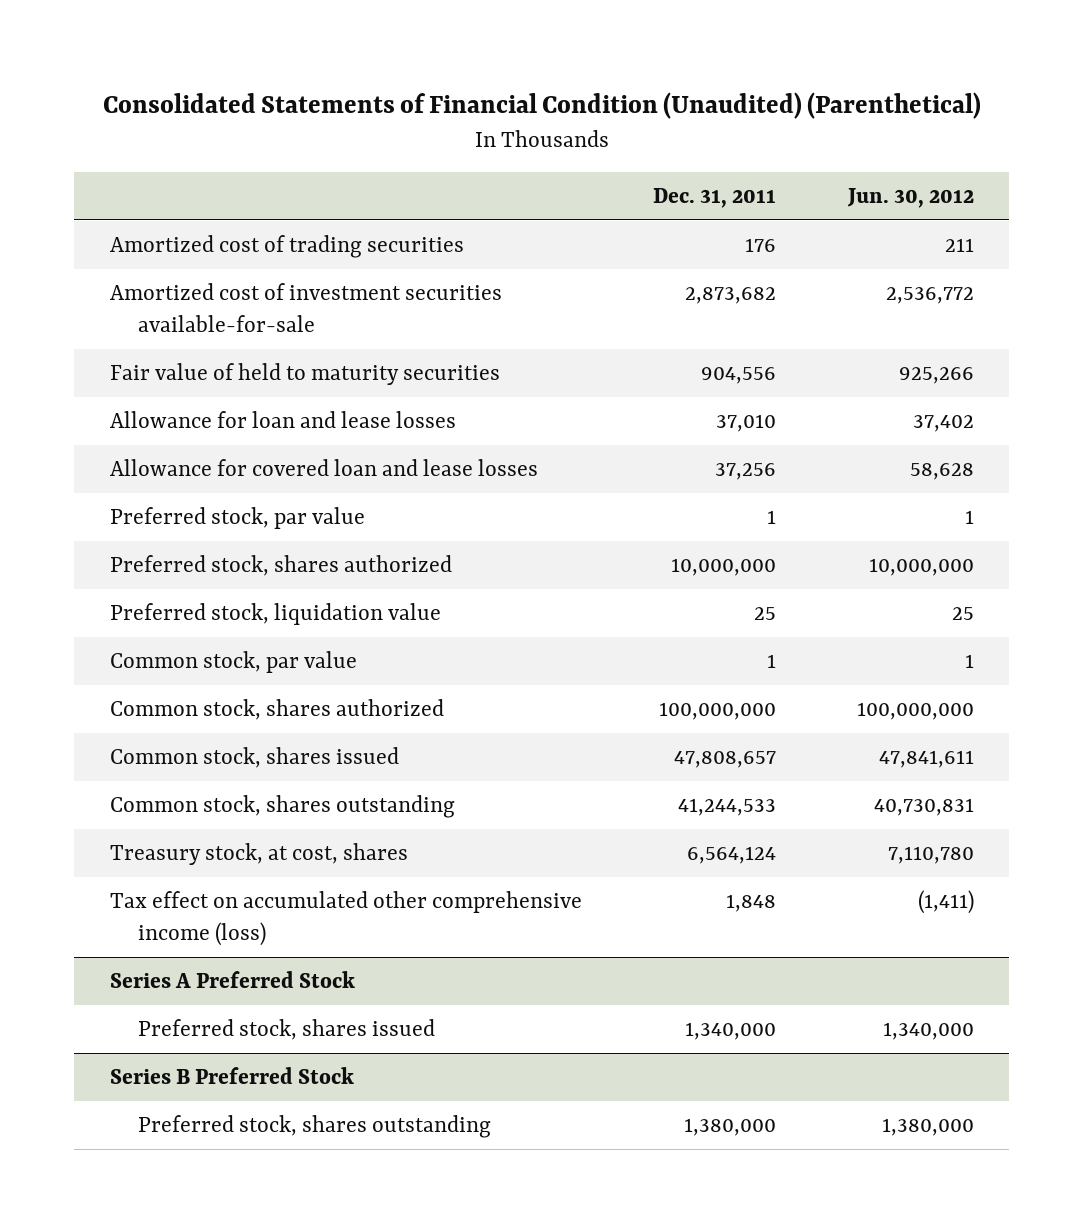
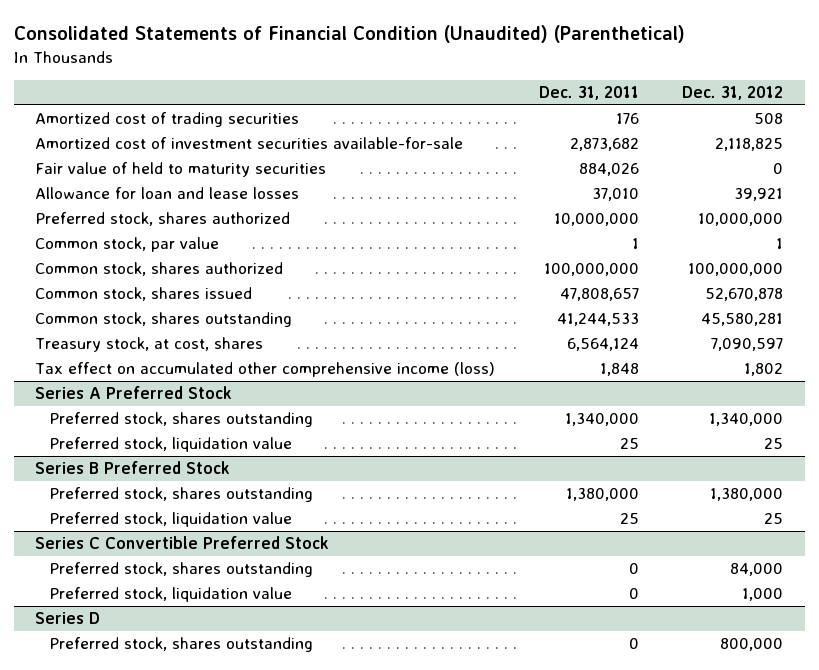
[846,187,974,208] Jun. 30, 2012 -> none
none -> [682,85,784,100] Dec. 31, 2012
[701,367,777,385] 904,556 -> [578,163,639,177] 884,026
[109,459,538,477] Allowance for covered loan and lease losses -> none
[109,507,365,530] Preferred stock, par value -> none
[109,603,441,626] Preferred stock, liquidation value -> none
[137,1019,435,1041] Preferred stock, shares issued -> [48,412,313,428] Preferred stock, shares outstanding
none -> [48,437,292,453] Preferred stock, liquidation value
none -> [48,512,292,528] Preferred stock, liquidation value
none -> [35,536,330,550] Series C Convertible Preferred Stock
none -> [48,562,313,578] Preferred stock, shares outstanding
none -> [48,587,292,603] Preferred stock, liquidation value
none -> [35,612,101,625] Series D
none -> [48,637,313,653] Preferred stock, shares outstanding

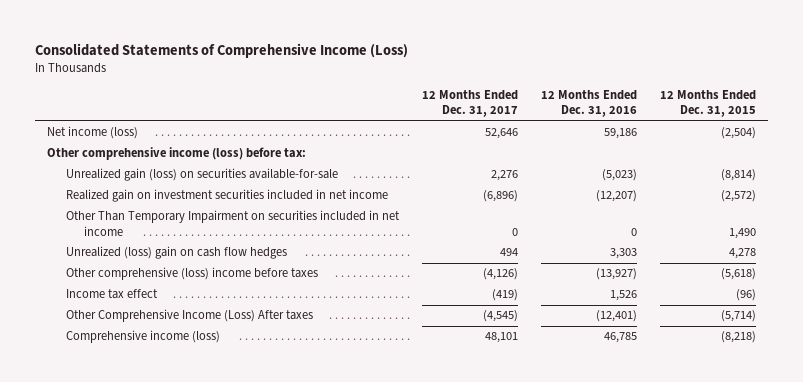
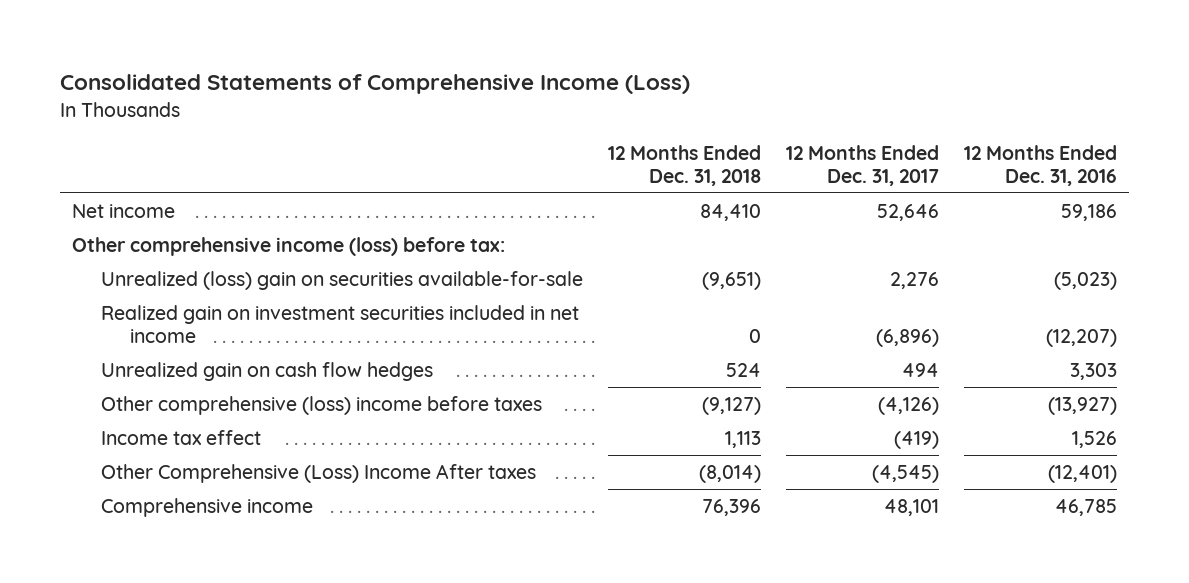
[660,89,757,118] 12 Months Ended Dec. 31, 2015 -> none
none -> [607,144,761,186] 12 Months Ended Dec. 31, 2018
[47,126,139,140] Net income (loss) -> [72,203,176,218] Net income
[65,168,338,182] Unrealized gain (loss) on securities available-for-sale -> [101,270,584,290] Unrealized (loss) gain on securities available-for-sale
[65,210,400,237] Other Than Temporary Impairment on securities included in net income -> none
[65,246,287,260] Unrealized (loss) gain on cash flow hedges -> [101,361,434,381] Unrealized gain on cash flow hedges
[65,309,313,323] Other Comprehensive Income (Loss) After taxes -> [101,463,537,483] Other Comprehensive (Loss) Income After taxes
[65,330,220,344] Comprehensive income (loss) -> [101,497,314,517] Comprehensive income

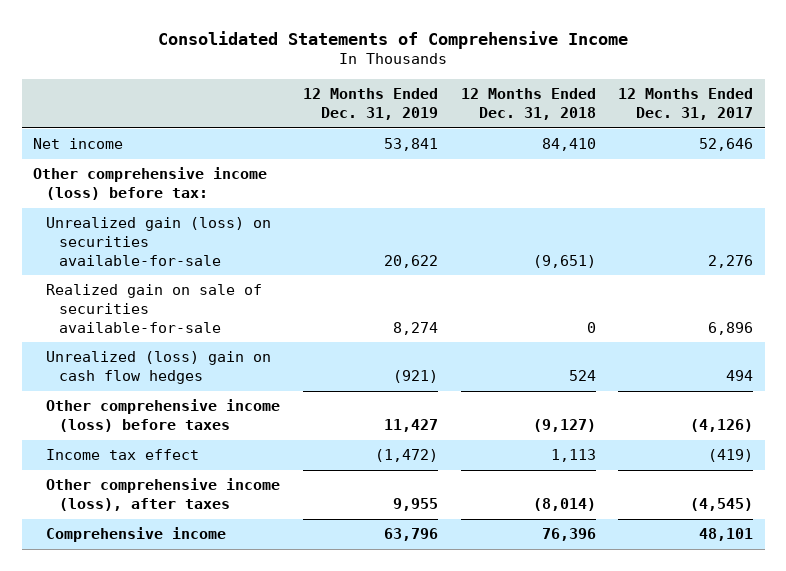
[59,74,690,95] Consolidated Statements of Comprehensive Income (Loss) -> [158,30,629,49] Consolidated Statements of Comprehensive Income
[963,144,1117,186] 12 Months Ended Dec. 31, 2016 -> none
none -> [302,88,438,121] 12 Months Ended Dec. 31, 2019
[101,304,580,343] Realized gain on investment securities included in net income -> none
[101,270,584,290] Unrealized (loss) gain on securities available-for-sale -> [46,217,272,266] Unrealized gain (loss) on securities available-for-sale
none -> [46,284,263,333] Realized gain on sale of securities available-for-sale
[101,361,434,381] Unrealized gain on cash flow hedges -> [46,351,272,385] Unrealized (loss) gain on cash flow hedges
[101,395,543,415] Other comprehensive (loss) income before taxes -> [46,399,281,433] Other comprehensive income (loss) before taxes
[101,463,537,483] Other Comprehensive (Loss) Income After taxes -> [46,478,281,512] Other comprehensive income (loss), after taxes

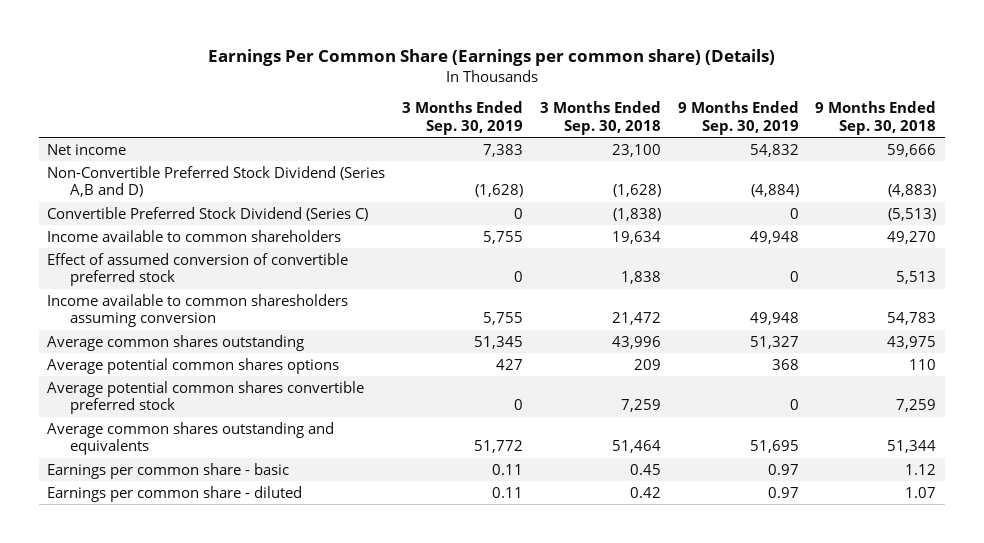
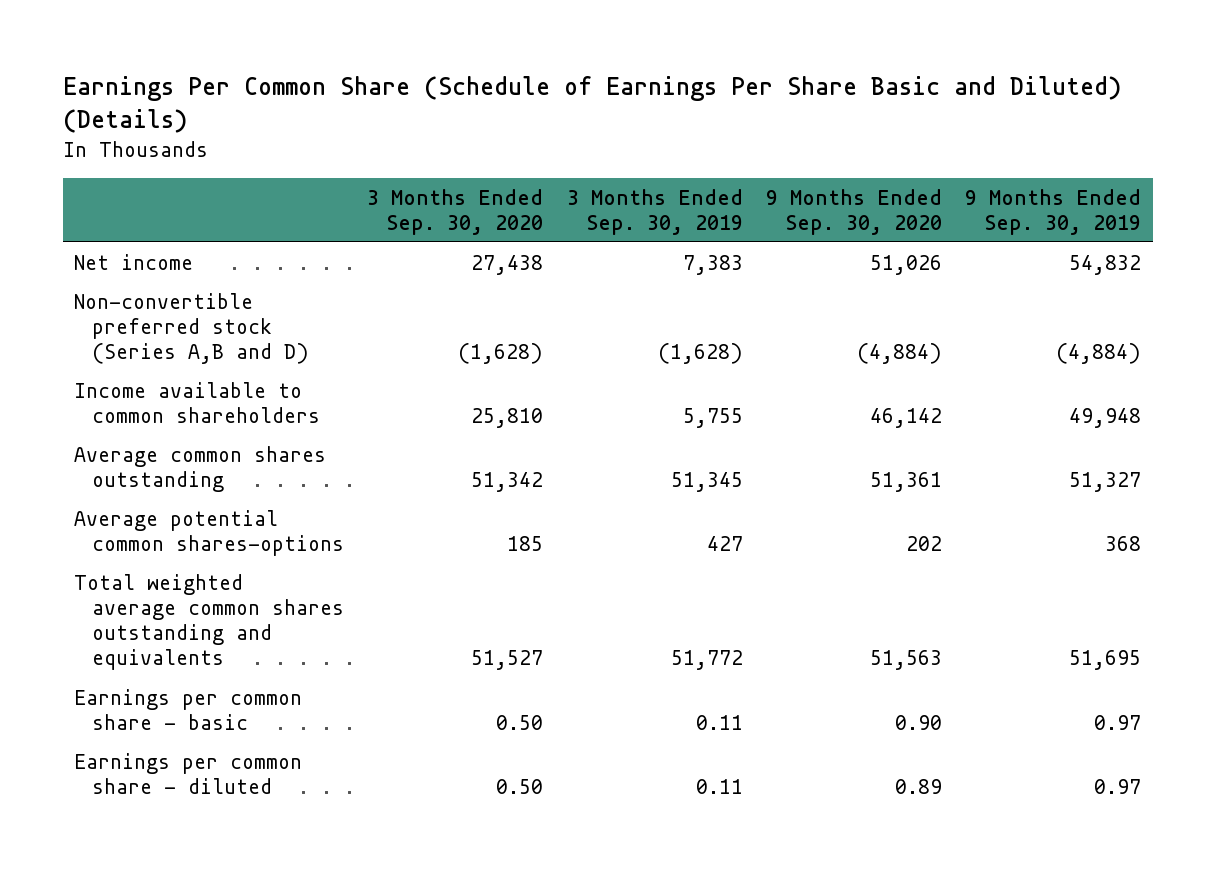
[207,48,775,66] Earnings Per Common Share (Earnings per common share) (Details) -> [62,76,1121,134] Earnings Per Common Share (Schedule of Earnings Per Share Basic and Diluted) (Details)
[539,101,661,135] 3 Months Ended Sep. 30, 2018 -> none
[815,101,937,135] 9 Months Ended Sep. 30, 2018 -> none
none -> [367,188,544,235] 3 Months Ended Sep. 30, 2020
none -> [765,188,942,235] 9 Months Ended Sep. 30, 2020
[47,206,369,221] Convertible Preferred Stock Dividend (Series C) -> none
[47,165,386,198] Non-Convertible Preferred Stock Dividend (Series A,B and D) -> [74,292,309,365] Non-convertible preferred stock (Series A,B and D)
[47,252,349,287] Effect of assumed conversion of convertible preferred stock -> none
[47,293,349,328] Income available to common sharesholders assuming conversion -> none
[47,380,365,415] Average potential common shares convertible preferred stock -> none
[47,357,340,374] Average potential common shares options -> [74,509,344,556] Average potential common shares-options
[47,421,335,456] Average common shares outstanding and equivalents -> [74,573,344,671] Total weighted average common shares outstanding and equivalents

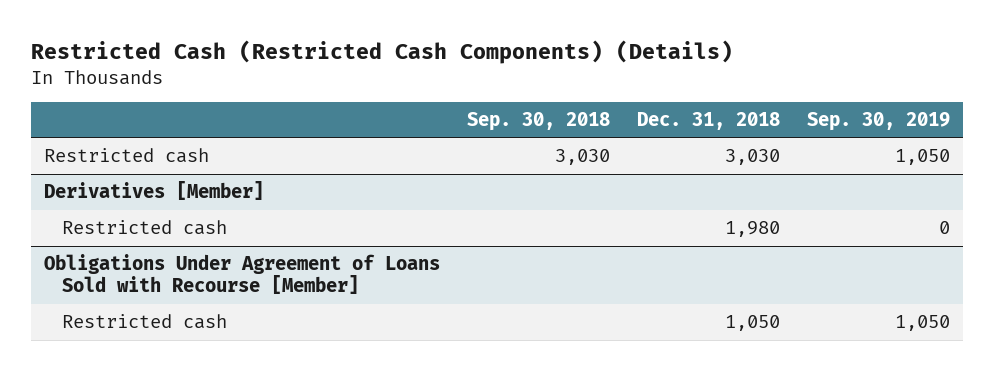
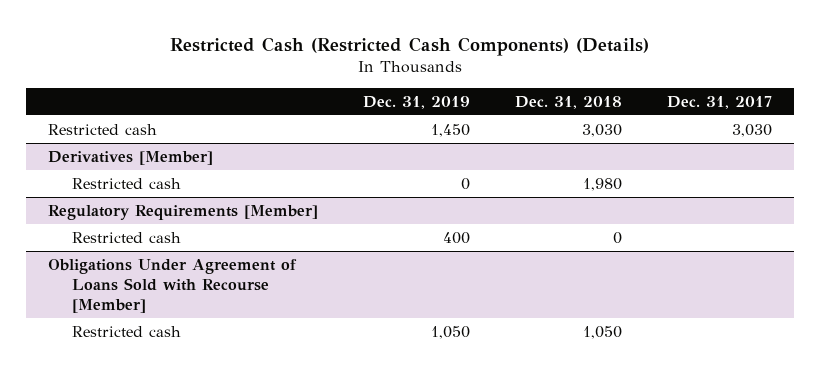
[466,112,610,132] Sep. 30, 2018 -> none
[806,112,950,132] Sep. 30, 2019 -> none
none -> [363,96,471,110] Dec. 31, 2019
none -> [666,96,772,110] Dec. 31, 2017
none -> [48,204,319,220] Regulatory Requirements [Member]
none -> [71,231,181,243] Restricted cash

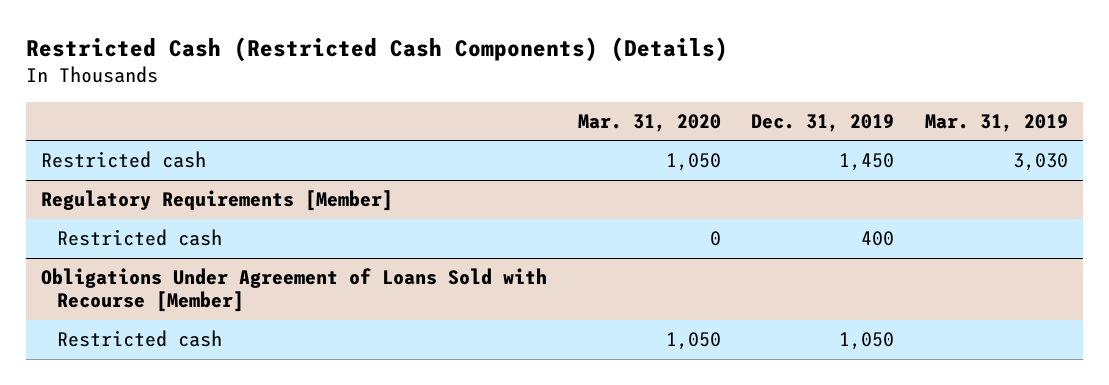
[514,96,622,110] Dec. 31, 2018 -> none
[666,96,772,110] Dec. 31, 2017 -> none
none -> [577,113,721,132] Mar. 31, 2020
none -> [924,113,1068,132] Mar. 31, 2019
[48,150,214,165] Derivatives [Member] -> none
[71,177,181,189] Restricted cash -> none

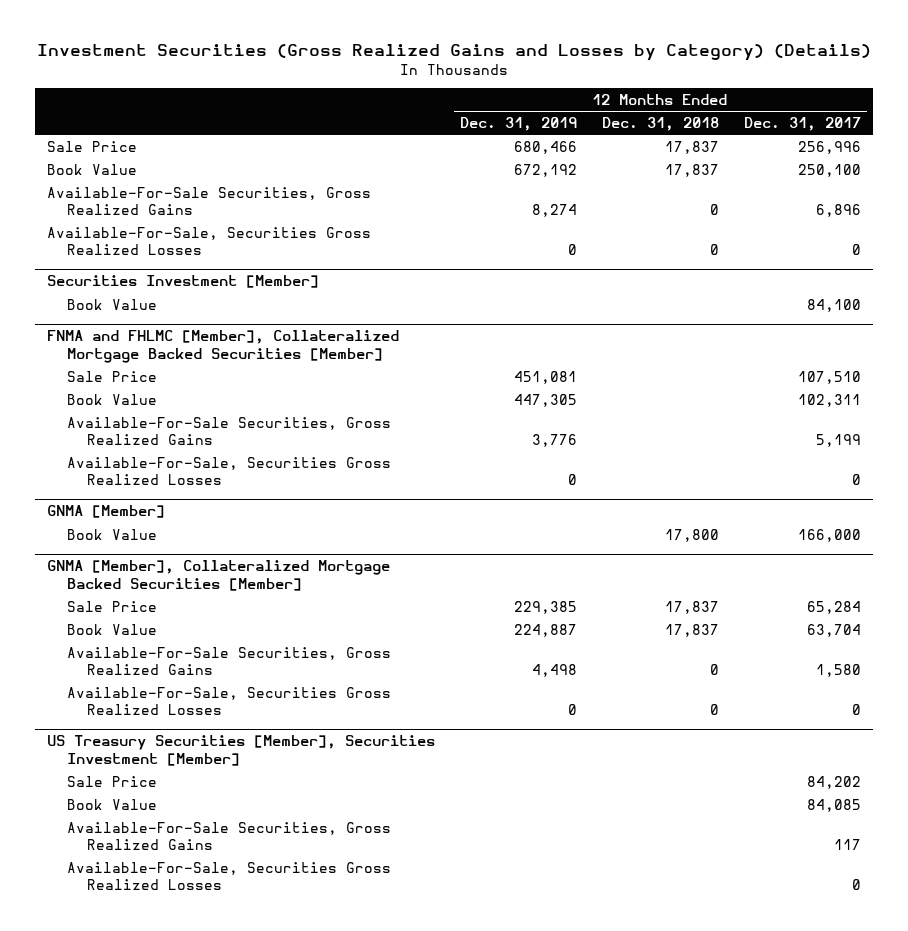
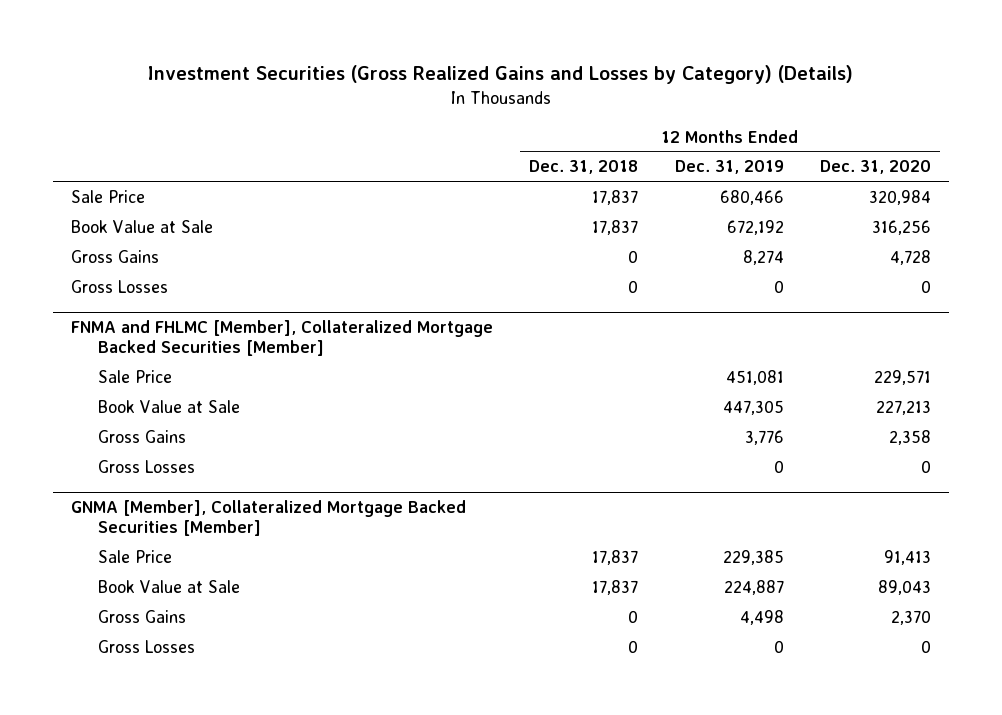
[743,116,861,131] Dec. 31, 2017 -> none
none -> [819,160,931,175] Dec. 31, 2020
[47,275,320,289] Securities Investment [Member] -> none
[66,298,157,310] Book Value -> none
[47,163,138,175] Book Value -> [71,219,214,233] Book Value at Sale
[47,186,372,216] Available-For-Sale Securities, Gross Realized Gains -> [71,249,160,263] Gross Gains
[47,226,372,256] Available-For-Sale, Securities Gross Realized Losses -> [71,279,169,293] Gross Losses
[47,505,166,519] GNMA [Member] -> none
[66,528,157,540] Book Value -> none
[66,393,157,405] Book Value -> [98,399,241,413] Book Value at Sale
[66,416,391,446] Available-For-Sale Securities, Gross Realized Gains -> [98,429,187,443] Gross Gains
[66,456,391,486] Available-For-Sale, Securities Gross Realized Losses -> [98,459,196,473] Gross Losses
[47,735,436,766] US Treasury Securities [Member], Securities Investment [Member] -> none
[66,775,157,787] Sale Price -> none
[66,798,157,810] Book Value -> none
[66,821,391,851] Available-For-Sale Securities, Gross Realized Gains -> none
[66,861,391,891] Available-For-Sale, Securities Gross Realized Losses -> none
[66,623,157,635] Book Value -> [98,579,241,593] Book Value at Sale
[66,646,391,676] Available-For-Sale Securities, Gross Realized Gains -> [98,609,187,623] Gross Gains
[66,686,391,716] Available-For-Sale, Securities Gross Realized Losses -> [98,639,196,653] Gross Losses

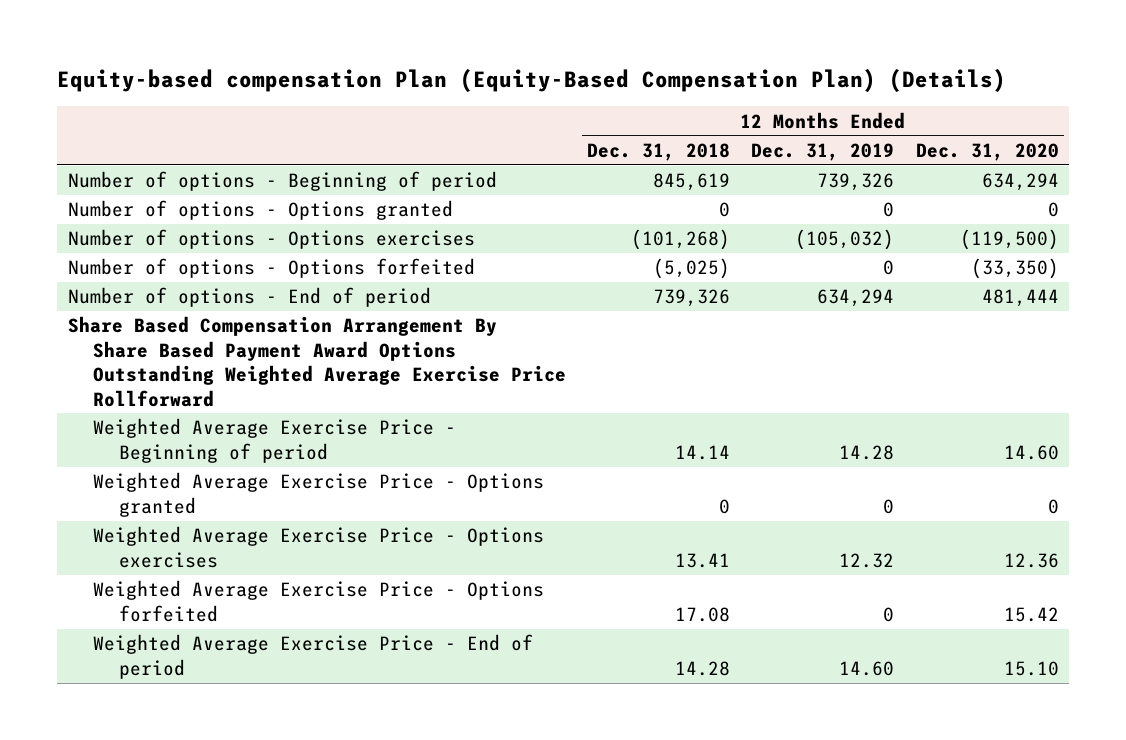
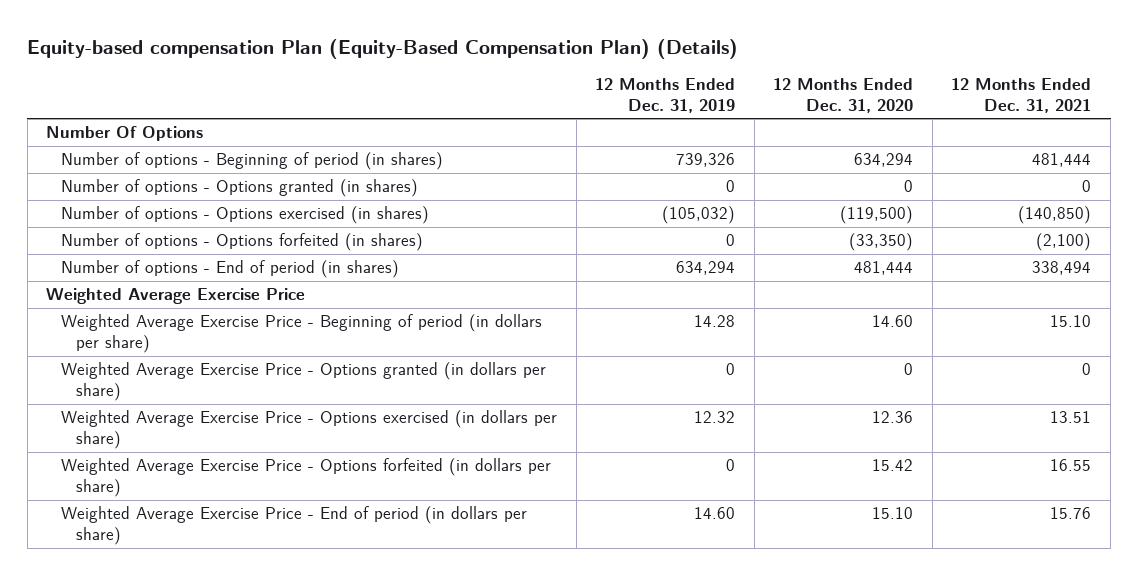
[587,142,731,161] Dec. 31, 2018 -> none
none -> [951,78,1092,114] 12 Months Ended Dec. 31, 2021
none -> [46,126,204,142] Number Of Options
[67,171,497,192] Number of options - Beginning of period -> [60,152,443,171] Number of options - Beginning of period (in shares)
[67,200,453,221] Number of options - Options granted -> [60,179,418,198] Number of options - Options granted (in shares)
[67,229,475,250] Number of options - Options exercises -> [60,206,429,225] Number of options - Options exercised (in shares)
[67,258,475,279] Number of options - Options forfeited -> [60,233,423,252] Number of options - Options forfeited (in shares)
[67,287,431,308] Number of options - End of period -> [60,260,399,279] Number of options - End of period (in shares)
[67,316,567,407] Share Based Compensation Arrangement By Share Based Payment Award Options Outstanding Weighted Average Exercise Price Rollforward -> [46,288,306,305] Weighted Average Exercise Price
[93,418,457,463] Weighted Average Exercise Price - Beginning of period -> [60,314,542,354] Weighted Average Exercise Price - Beginning of period (in dollars per share)
[93,472,545,517] Weighted Average Exercise Price - Options granted -> [60,362,546,402] Weighted Average Exercise Price - Options granted (in dollars per share)
[93,526,545,568] Weighted Average Exercise Price - Options exercises -> [60,410,557,450] Weighted Average Exercise Price - Options exercised (in dollars per share)
[93,580,545,622] Weighted Average Exercise Price - Options forfeited -> [60,458,551,498] Weighted Average Exercise Price - Options forfeited (in dollars per share)
[93,634,534,679] Weighted Average Exercise Price - End of period -> [60,506,527,546] Weighted Average Exercise Price - End of period (in dollars per share)

